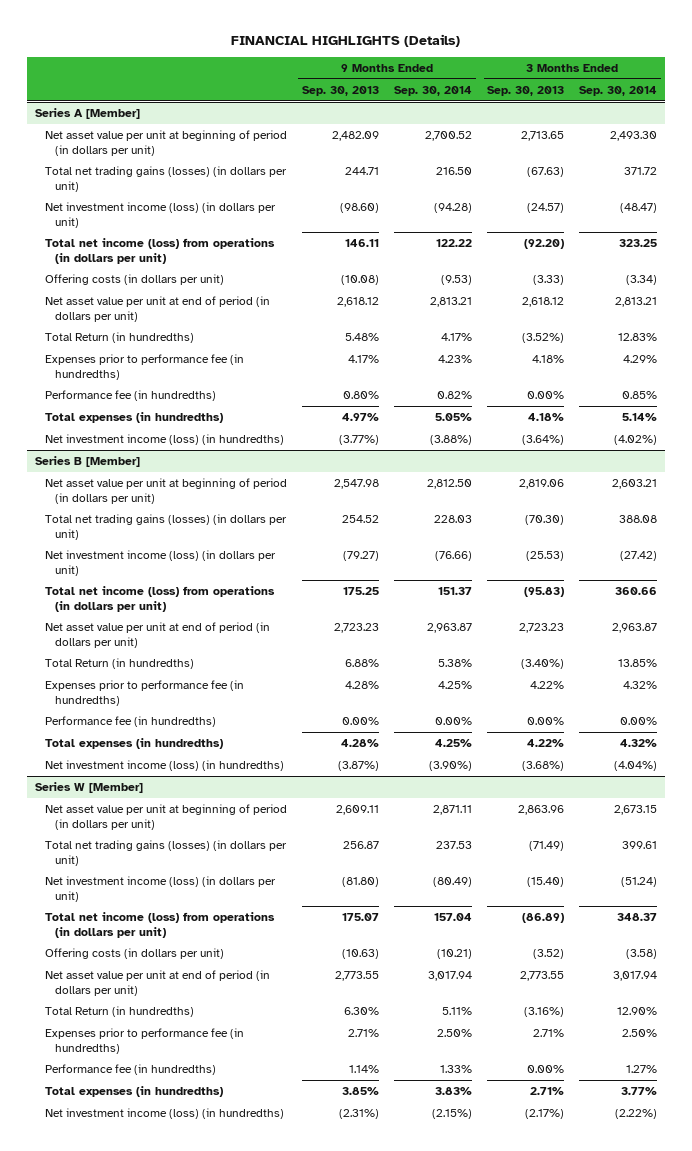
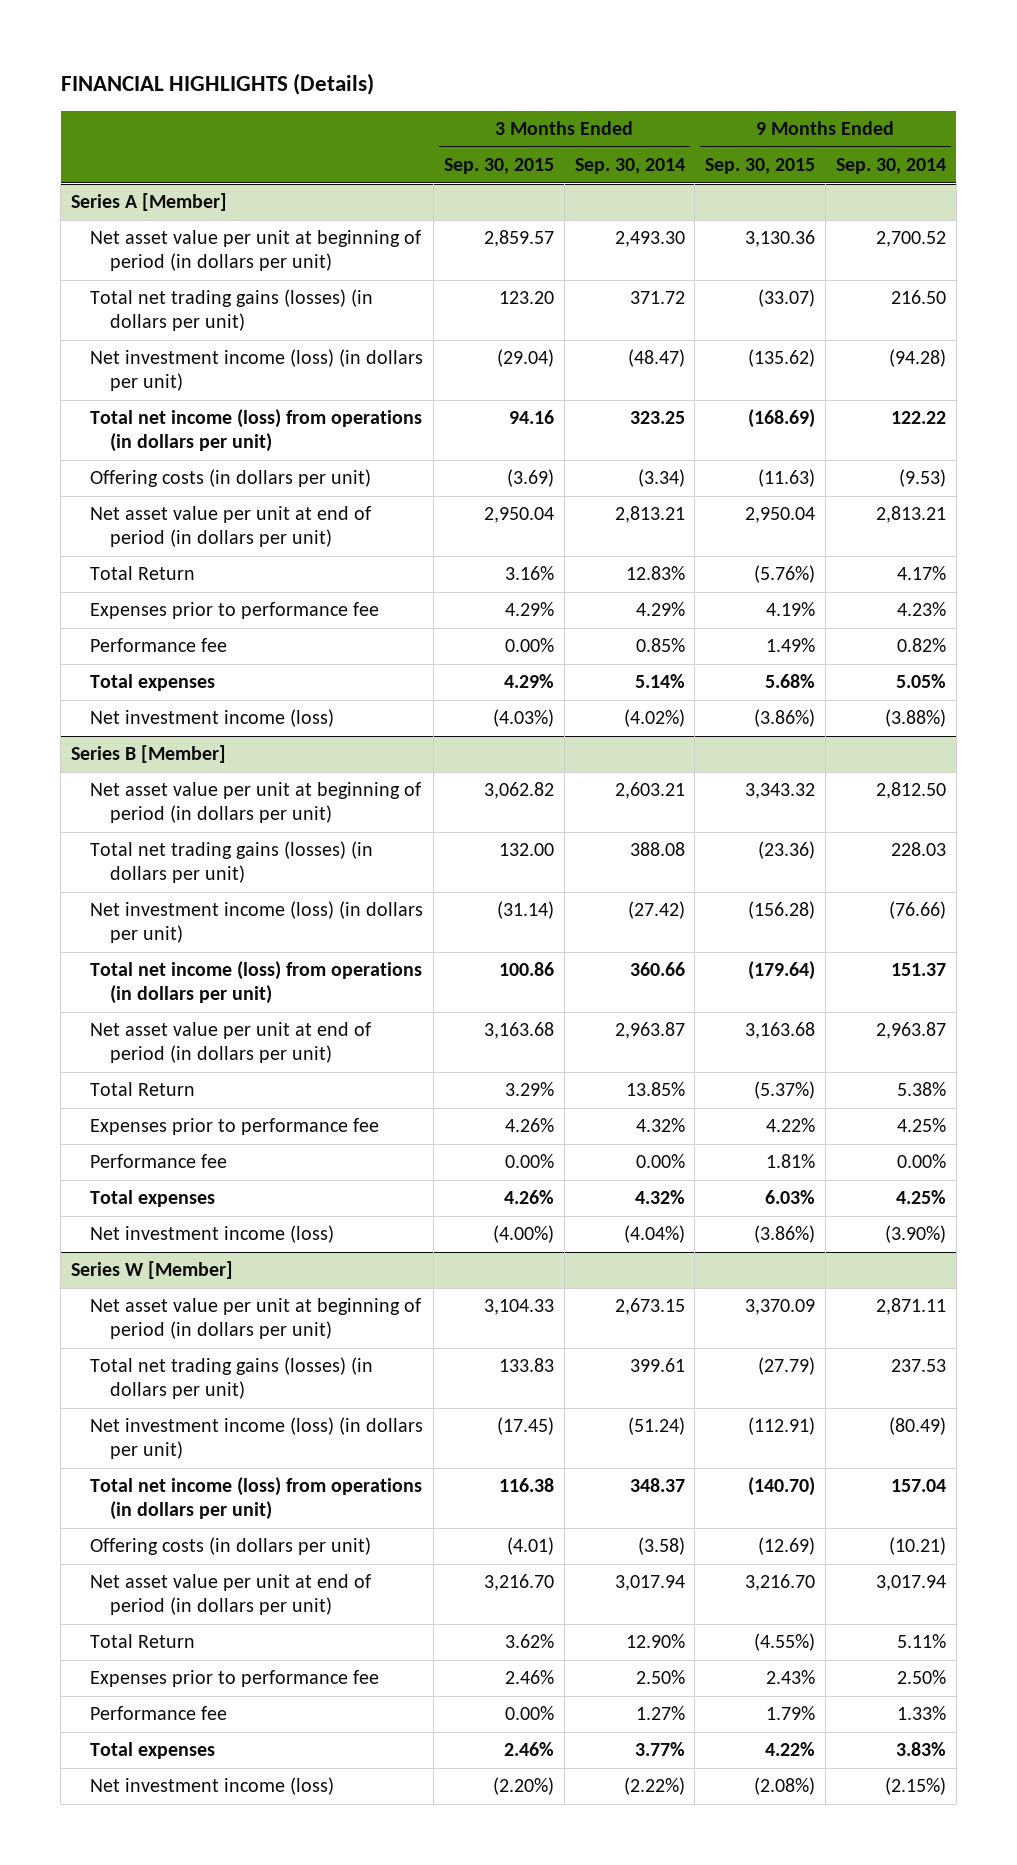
[302,85,380,96] Sep. 30, 2013 -> none
[487,85,565,96] Sep. 30, 2013 -> none
none -> [443,158,554,175] Sep. 30, 2015
none -> [705,158,816,175] Sep. 30, 2015
[45,331,195,343] Total Return (in hundredths) -> [90,566,196,581] Total Return
[45,353,245,380] Expenses prior to performance fee (in hundredths) -> [90,602,380,620] Expenses prior to performance fee
[45,389,217,401] Performance fee (in hundredths) -> [90,638,228,653] Performance fee
[45,411,224,423] Total expenses (in hundredths) -> [90,674,216,692] Total expenses
[45,433,285,445] Net investment income (loss) (in hundredths) -> [90,709,335,728] Net investment income (loss)
[45,657,195,669] Total Return (in hundredths) -> [90,1082,196,1097] Total Return
[45,679,245,706] Expenses prior to performance fee (in hundredths) -> [90,1118,380,1136] Expenses prior to performance fee
[45,715,217,727] Performance fee (in hundredths) -> [90,1154,228,1169] Performance fee
[45,737,224,749] Total expenses (in hundredths) -> [90,1190,216,1208] Total expenses
[45,759,285,771] Net investment income (loss) (in hundredths) -> [90,1225,335,1244] Net investment income (loss)
[45,1005,195,1017] Total Return (in hundredths) -> [90,1634,196,1649] Total Return
[45,1027,245,1054] Expenses prior to performance fee (in hundredths) -> [90,1670,380,1688] Expenses prior to performance fee
[45,1063,217,1075] Performance fee (in hundredths) -> [90,1706,228,1721] Performance fee
[45,1085,224,1097] Total expenses (in hundredths) -> [90,1742,216,1760] Total expenses
[45,1107,285,1119] Net investment income (loss) (in hundredths) -> [90,1777,335,1796] Net investment income (loss)

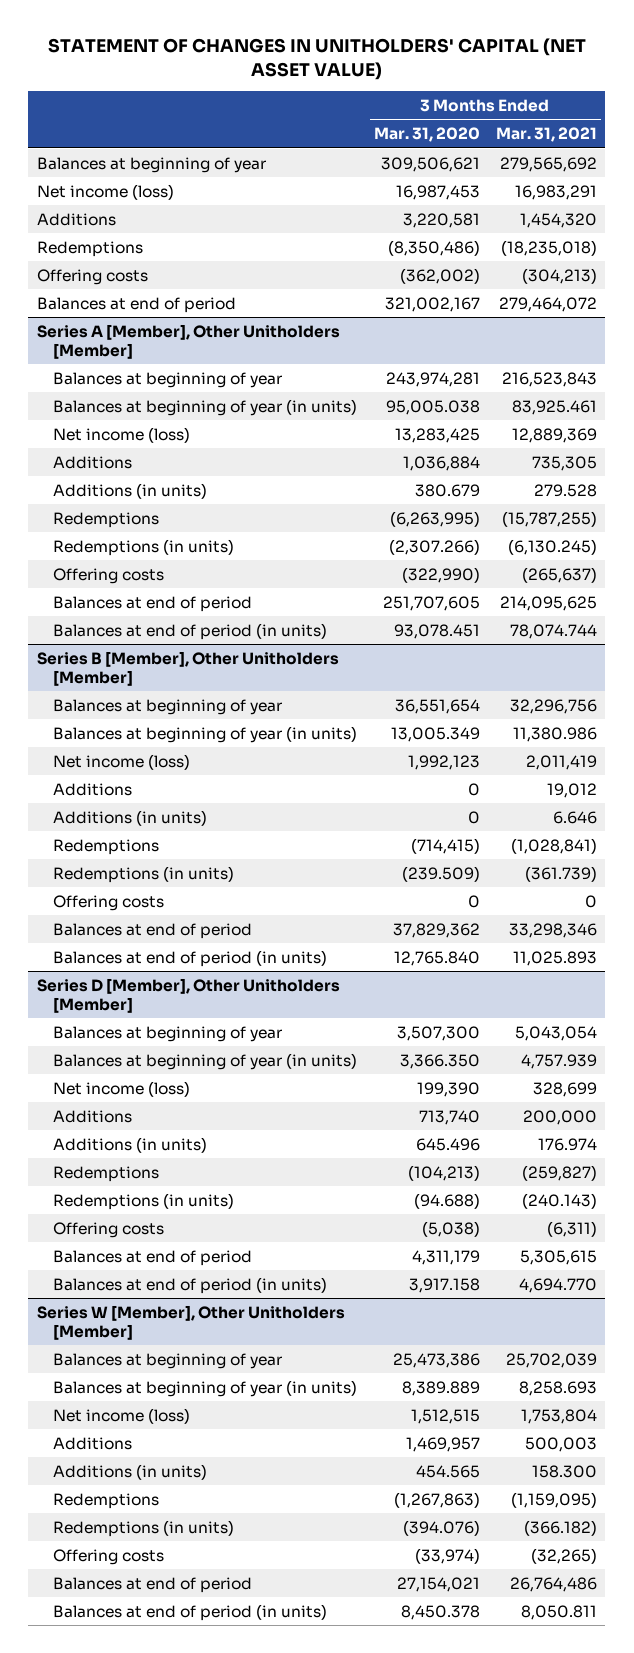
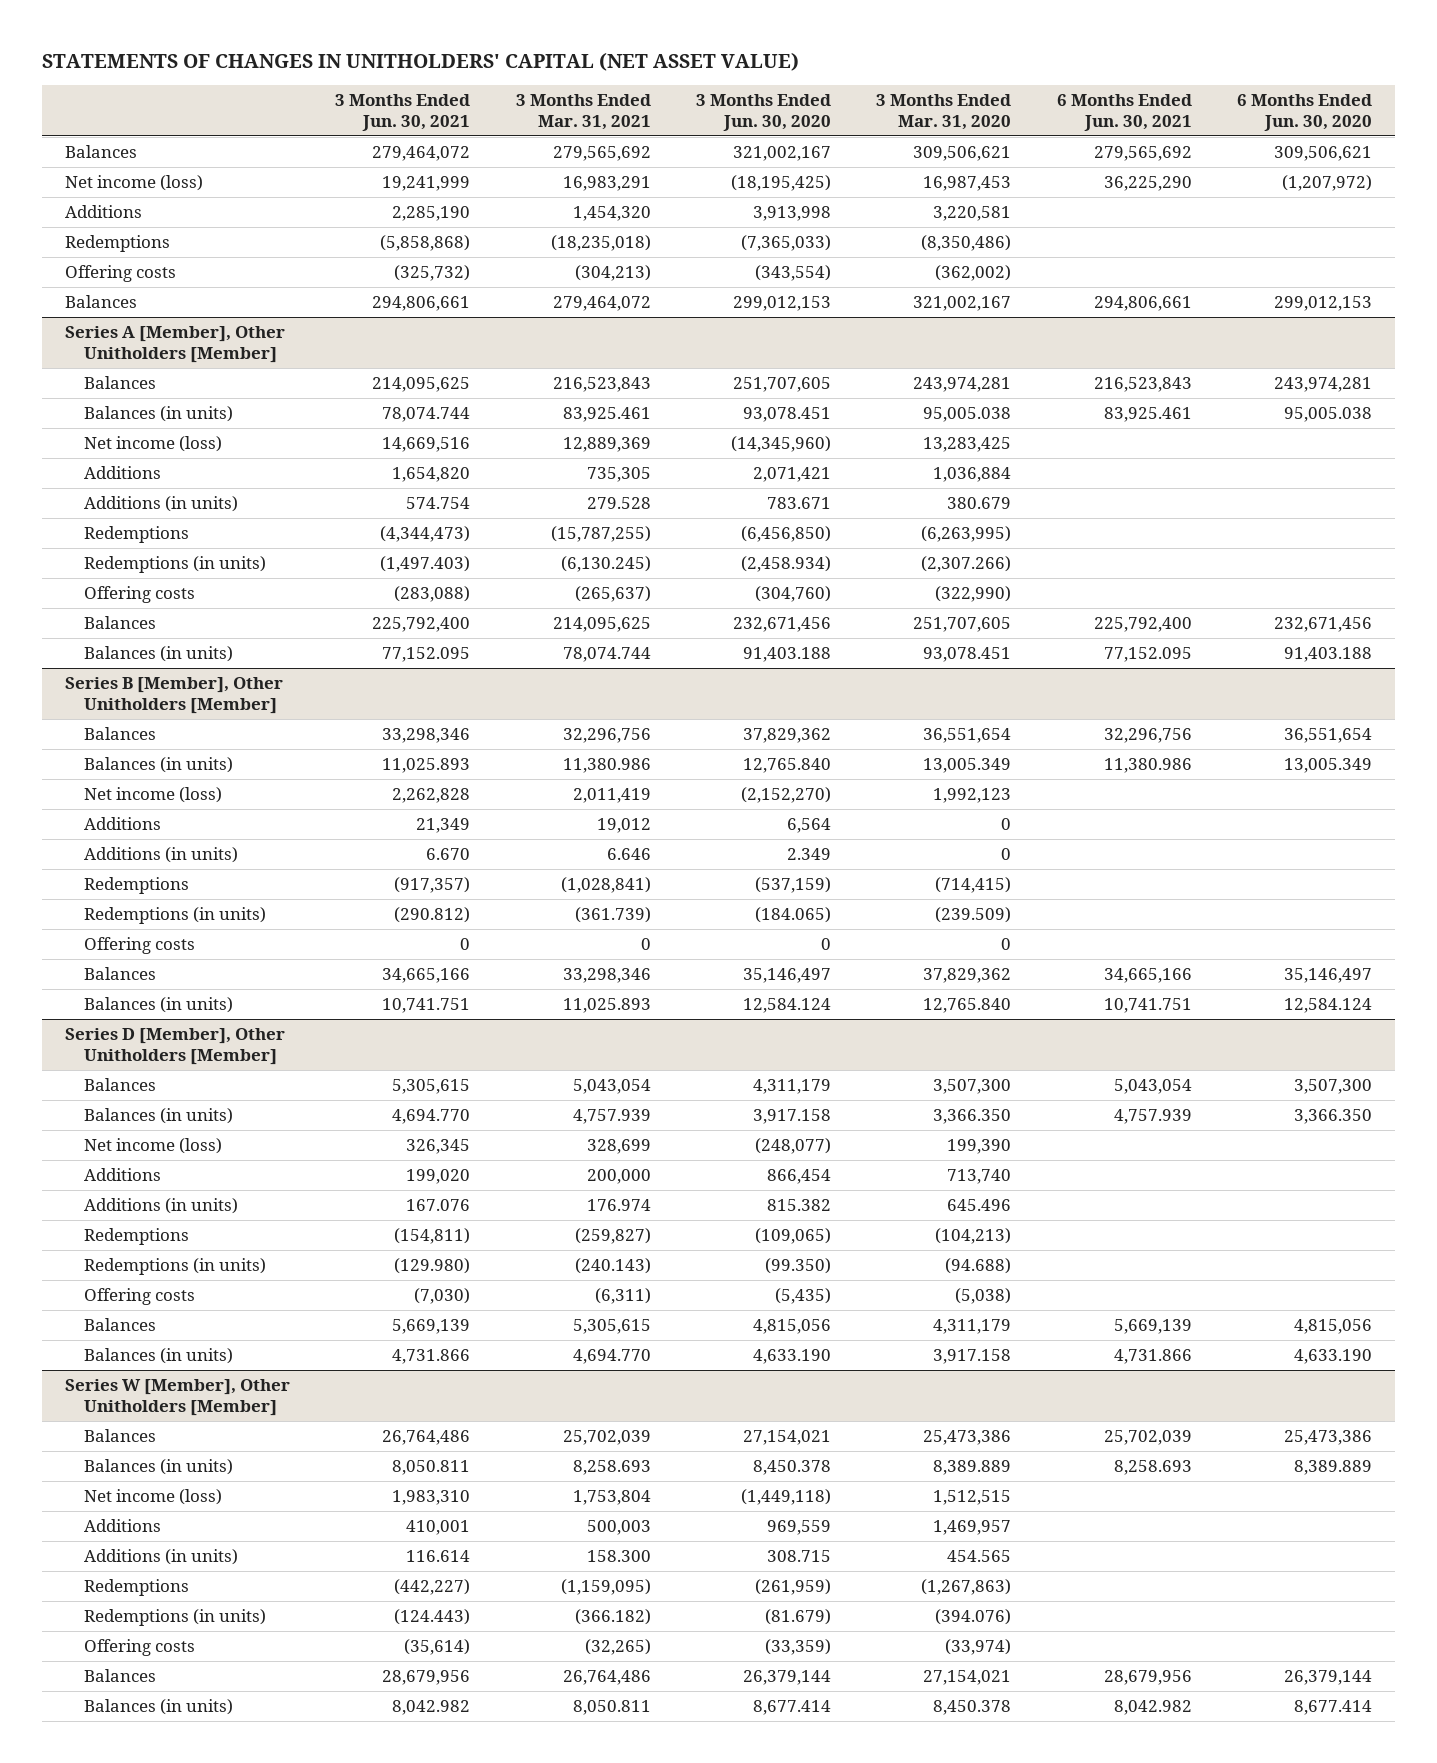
[47,38,586,81] STATEMENT OF CHANGES IN UNITHOLDERS' CAPITAL (NET ASSET VALUE) -> [42,52,800,72] STATEMENTS OF CHANGES IN UNITHOLDERS' CAPITAL (NET ASSET VALUE)
none -> [335,94,471,131] 3 Months Ended Jun. 30, 2021
none -> [695,94,831,131] 3 Months Ended Jun. 30, 2020
none -> [1056,94,1192,131] 6 Months Ended Jun. 30, 2021
none -> [1237,94,1373,131] 6 Months Ended Jun. 30, 2020
[36,156,266,173] Balances at beginning of year -> [64,145,137,159] Balances
[36,296,236,313] Balances at end of period -> [64,295,137,309] Balances
[53,371,283,388] Balances at beginning of year -> [84,376,157,390] Balances
[53,398,358,416] Balances at beginning of year (in units) -> [84,406,234,423] Balances (in units)
[53,595,253,612] Balances at end of period -> [84,616,157,630] Balances
[53,622,328,640] Balances at end of period (in units) -> [84,646,234,663] Balances (in units)
[53,698,283,715] Balances at beginning of year -> [84,727,157,741] Balances
[53,725,358,743] Balances at beginning of year (in units) -> [84,757,234,774] Balances (in units)
[53,922,253,939] Balances at end of period -> [84,967,157,981] Balances
[53,949,328,967] Balances at end of period (in units) -> [84,997,234,1014] Balances (in units)
[53,1025,283,1042] Balances at beginning of year -> [84,1078,157,1092] Balances
[53,1052,358,1070] Balances at beginning of year (in units) -> [84,1108,234,1125] Balances (in units)
[53,1249,253,1266] Balances at end of period -> [84,1318,157,1332] Balances
[53,1276,328,1294] Balances at end of period (in units) -> [84,1348,234,1365] Balances (in units)
[53,1352,283,1369] Balances at beginning of year -> [84,1429,157,1443] Balances
[53,1379,358,1397] Balances at beginning of year (in units) -> [84,1459,234,1476] Balances (in units)
[53,1576,253,1593] Balances at end of period -> [84,1669,157,1683] Balances
[53,1603,328,1621] Balances at end of period (in units) -> [84,1699,234,1716] Balances (in units)

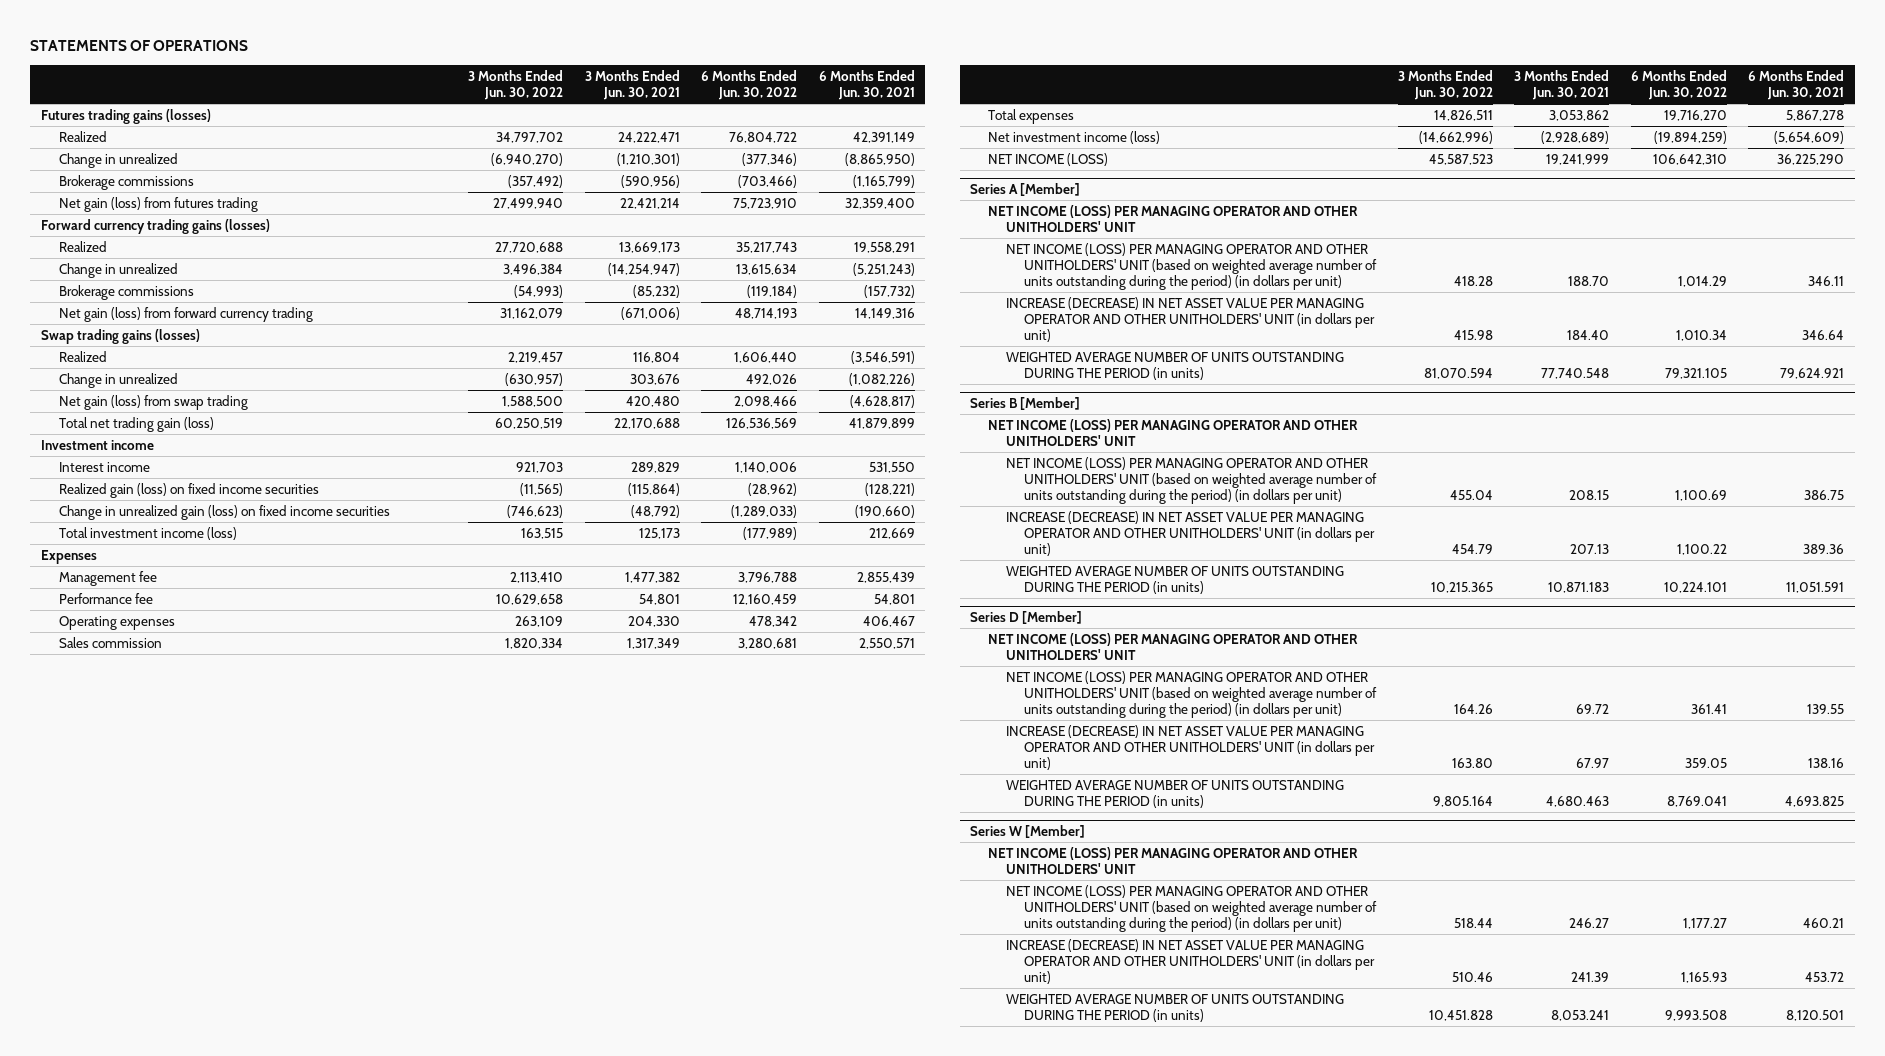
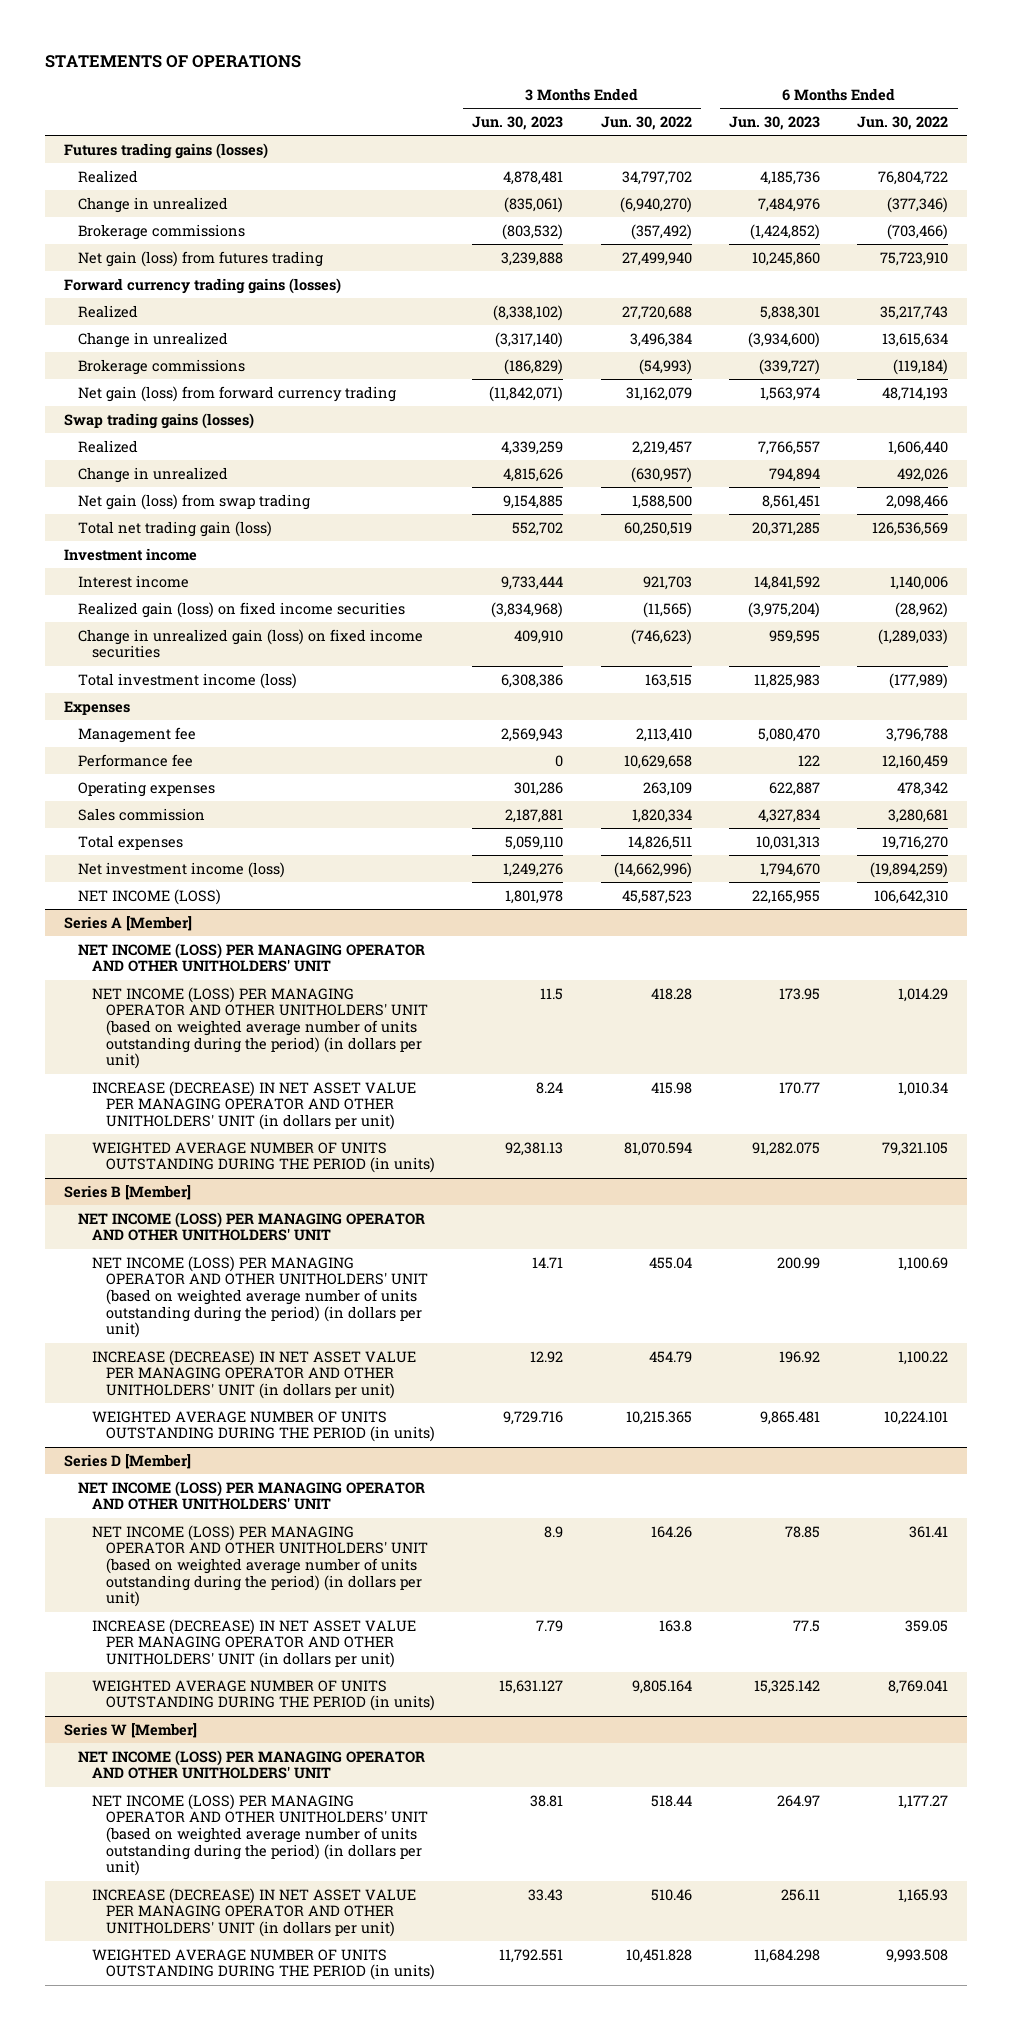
[584,69,680,100] 3 Months Ended Jun. 30, 2021 -> none
[818,69,915,100] 6 Months Ended Jun. 30, 2021 -> none
none -> [472,116,564,131] Jun. 30, 2023
none -> [729,116,821,131] Jun. 30, 2023
[1451,758,1493,769] 163.80 -> [658,1619,692,1632] 163.8

